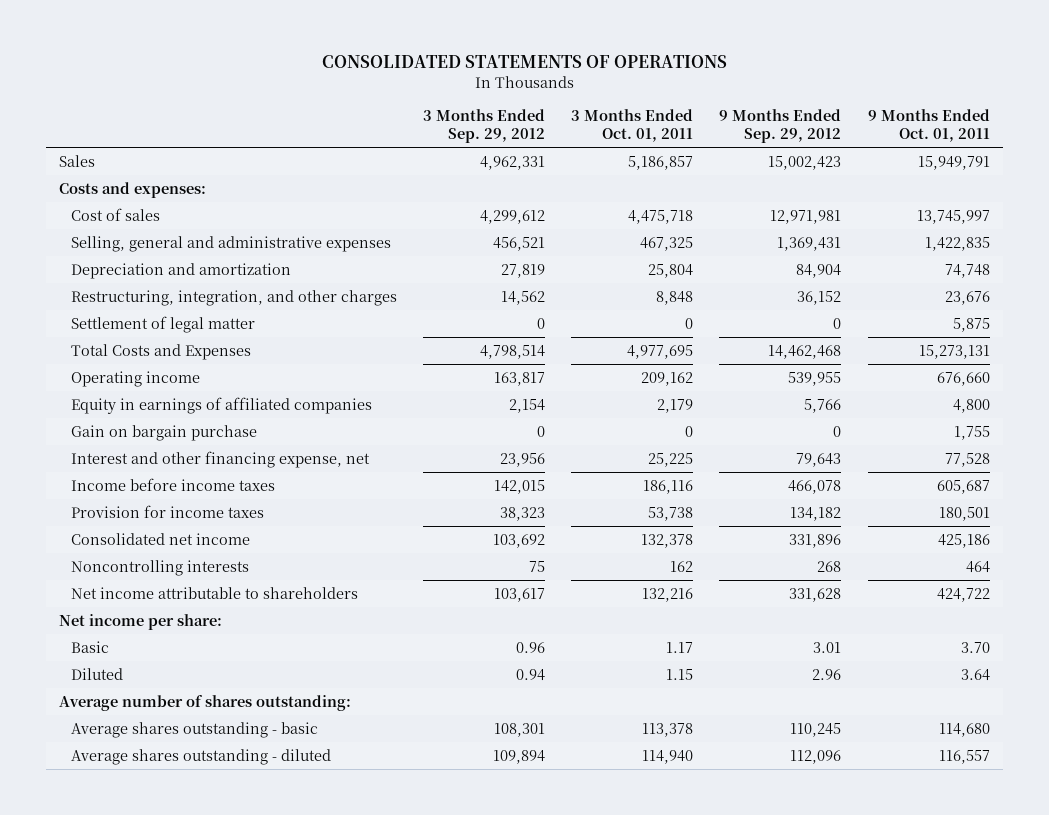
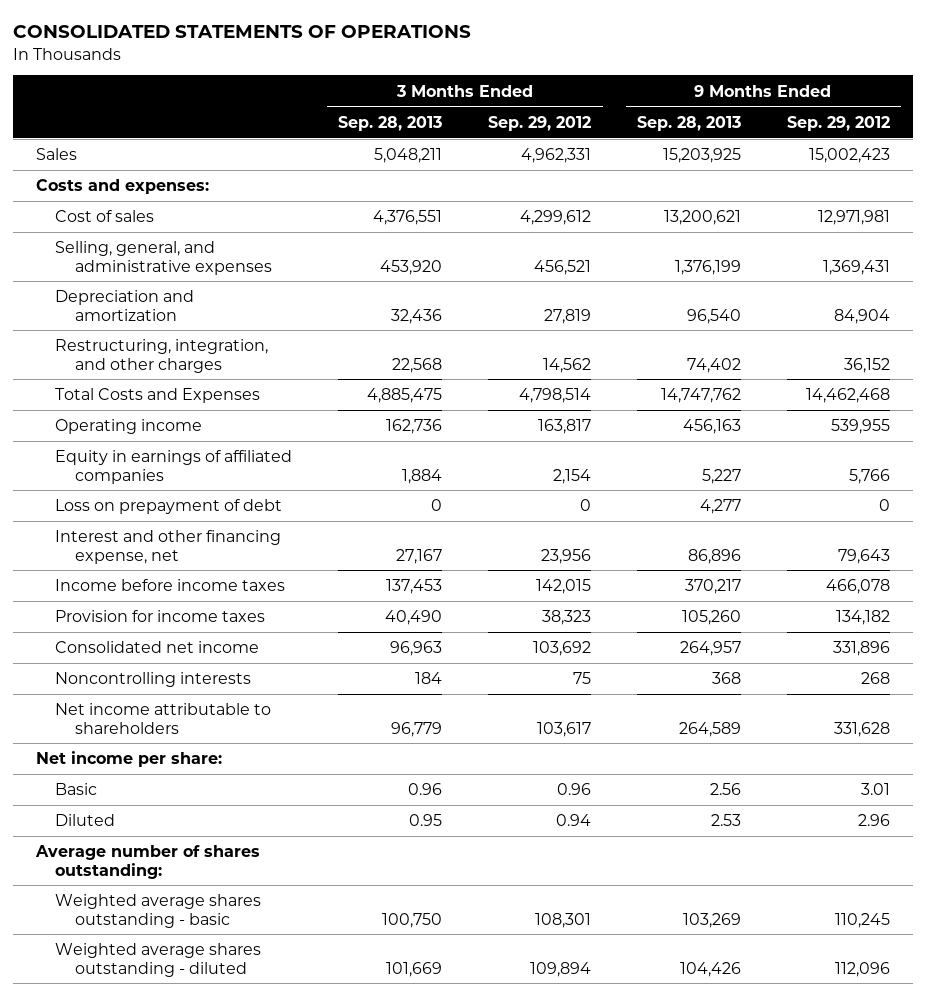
[571,108,694,143] 3 Months Ended Oct. 01, 2011 -> none
[867,108,990,143] 9 Months Ended Oct. 01, 2011 -> none
none -> [338,115,443,131] Sep. 28, 2013
none -> [636,115,741,131] Sep. 28, 2013
[70,235,391,252] Selling, general and administrative expenses -> [55,241,272,275] Selling, general, and administrative expenses
[70,315,255,333] Settlement of legal matter -> none
[70,424,257,441] Gain on bargain purchase -> none
none -> [55,499,283,515] Loss on prepayment of debt
[70,721,318,738] Average shares outstanding - basic -> [55,894,262,928] Weighted average shares outstanding - basic
[70,748,331,765] Average shares outstanding - diluted -> [55,943,262,977] Weighted average shares outstanding - diluted

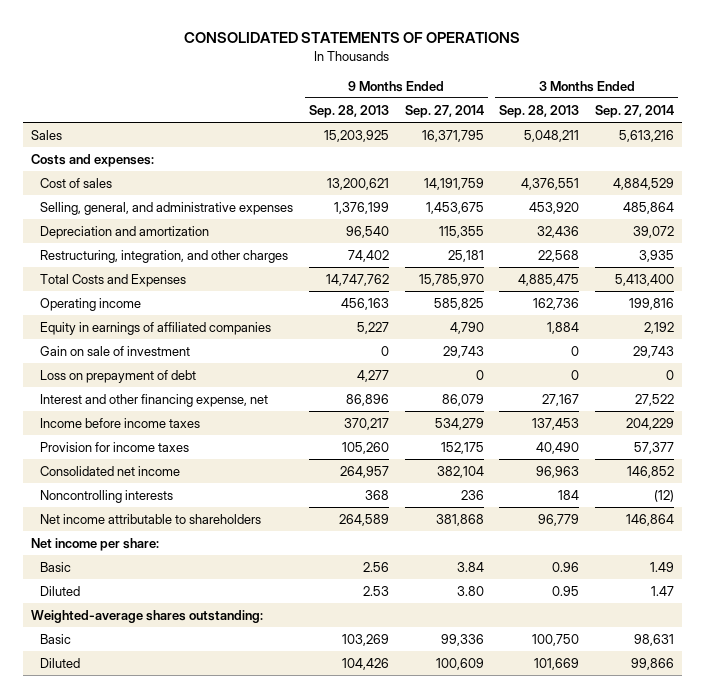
[488,115,592,131] Sep. 29, 2012 -> none
[786,115,890,131] Sep. 29, 2012 -> none
none -> [404,104,484,118] Sep. 27, 2014
none -> [595,104,675,118] Sep. 27, 2014
none -> [40,345,191,356] Gain on sale of investment
[35,845,261,879] Average number of shares outstanding: -> [30,609,263,623] Weighted-average shares outstanding:
[55,894,262,928] Weighted average shares outstanding - basic -> [40,633,72,644] Basic
[55,943,262,977] Weighted average shares outstanding - diluted -> [40,657,81,668] Diluted

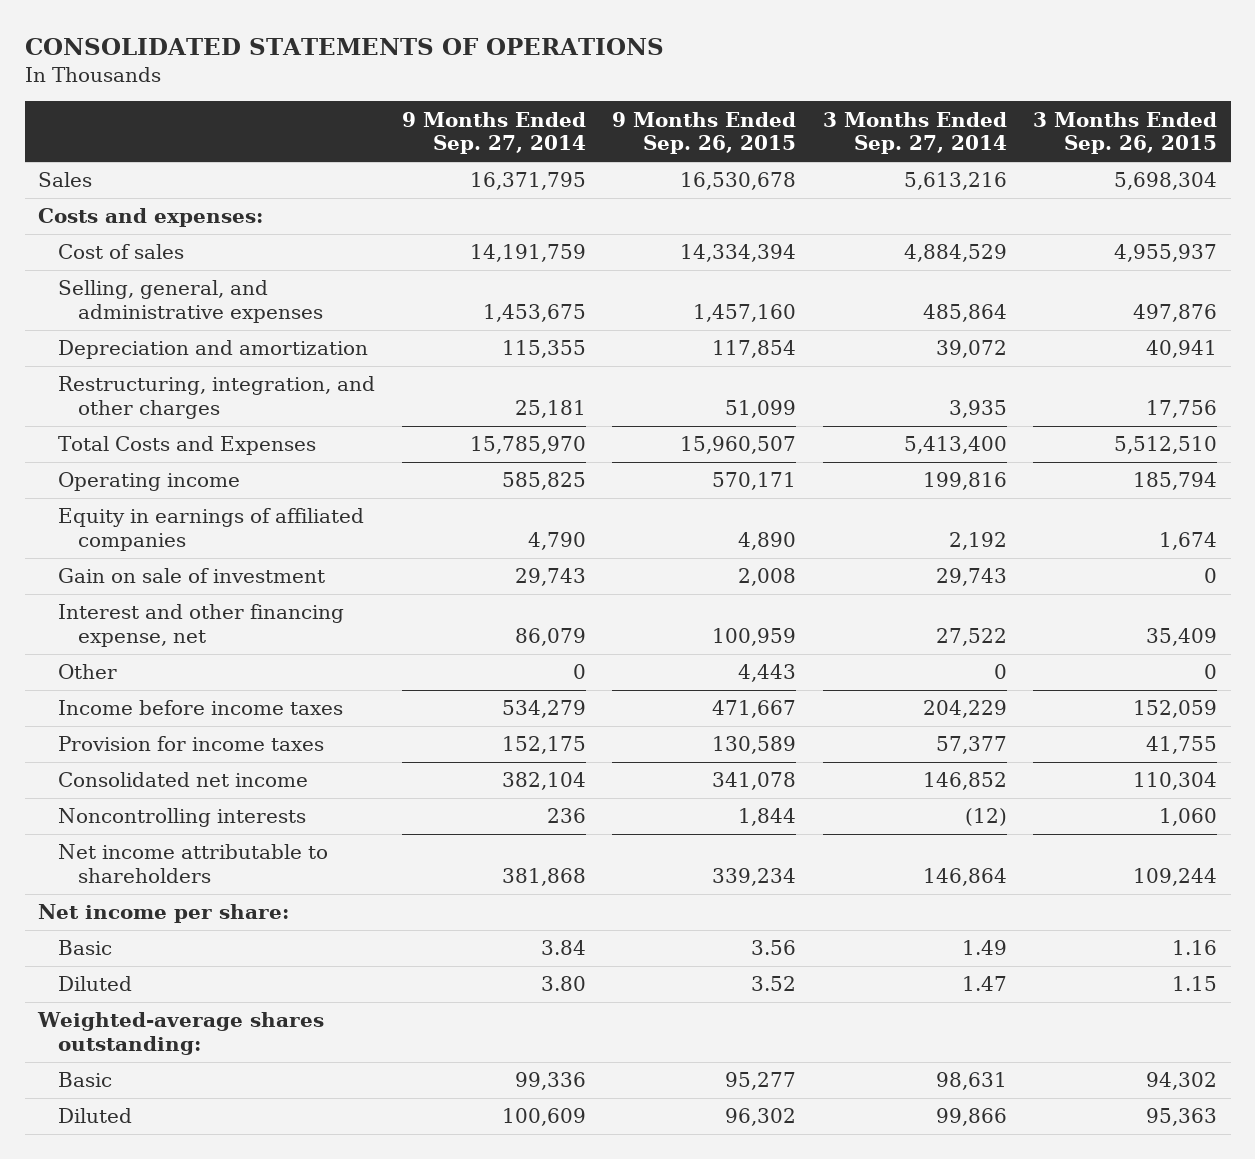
[309,104,390,118] Sep. 28, 2013 -> none
[499,104,580,118] Sep. 28, 2013 -> none
none -> [612,111,797,155] 9 Months Ended Sep. 26, 2015
none -> [1033,111,1218,155] 3 Months Ended Sep. 26, 2015
[40,369,197,383] Loss on prepayment of debt -> none
none -> [58,664,118,680] Other

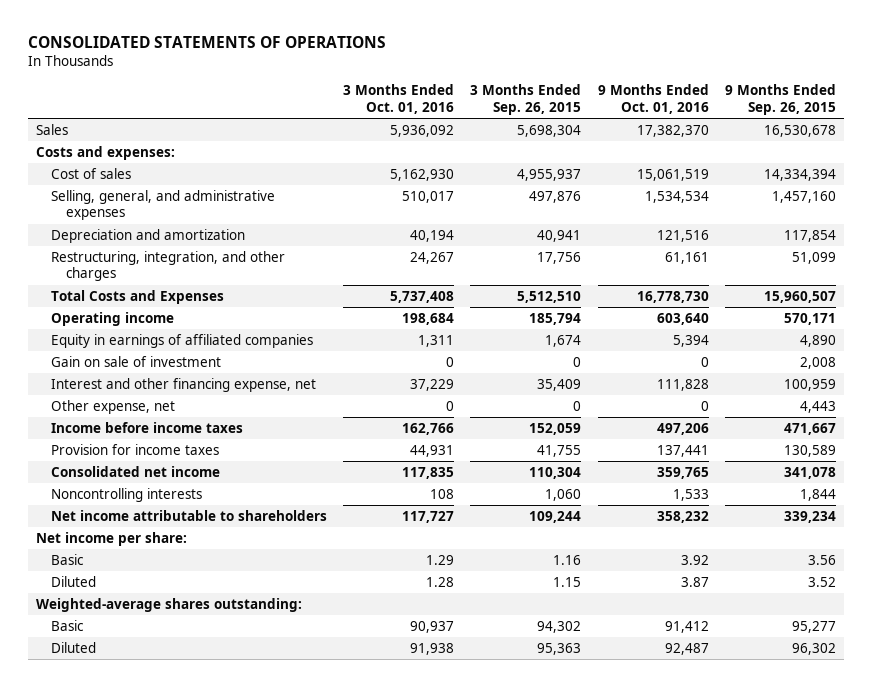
[401,111,586,155] 9 Months Ended Sep. 27, 2014 -> none
[822,111,1007,155] 3 Months Ended Sep. 27, 2014 -> none
none -> [343,84,455,114] 3 Months Ended Oct. 01, 2016
none -> [597,84,709,114] 9 Months Ended Oct. 01, 2016
[58,664,118,680] Other -> [50,400,175,415] Other expense, net

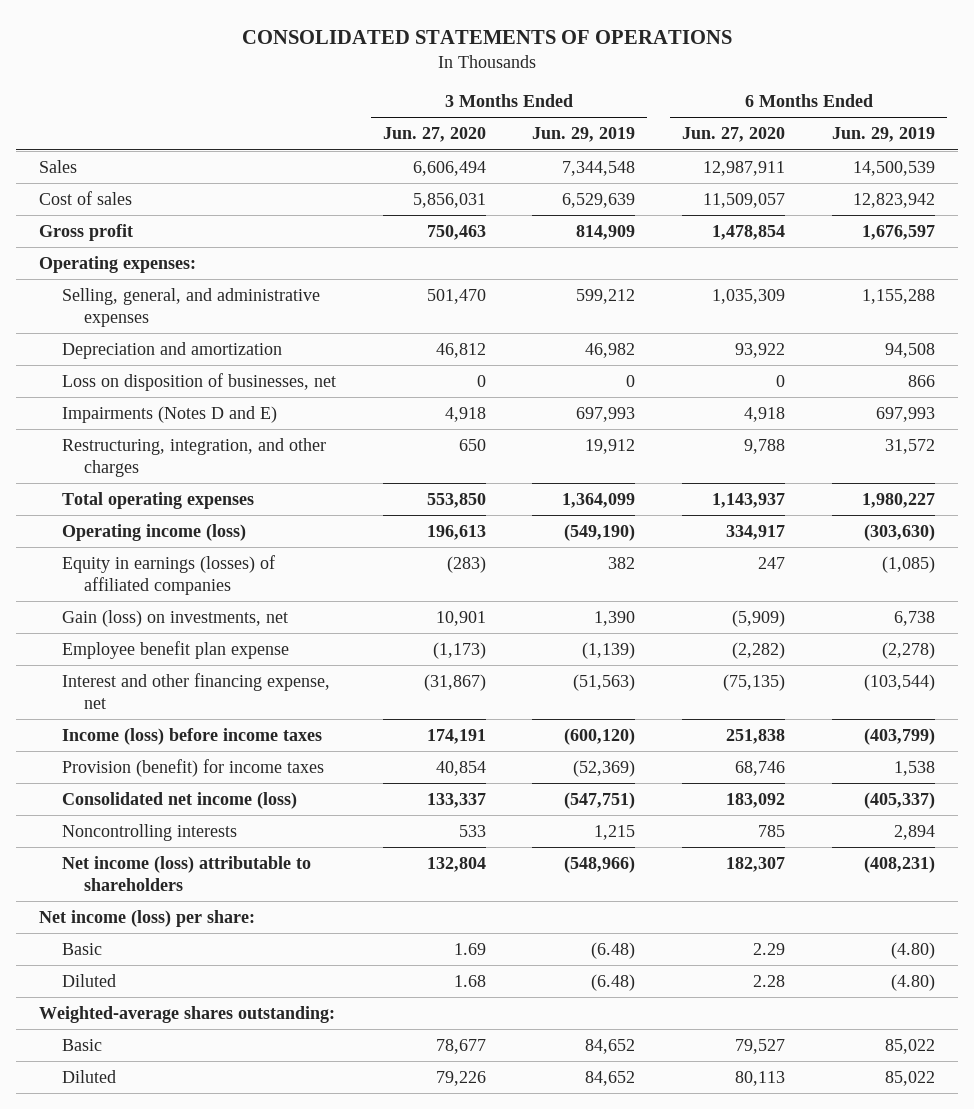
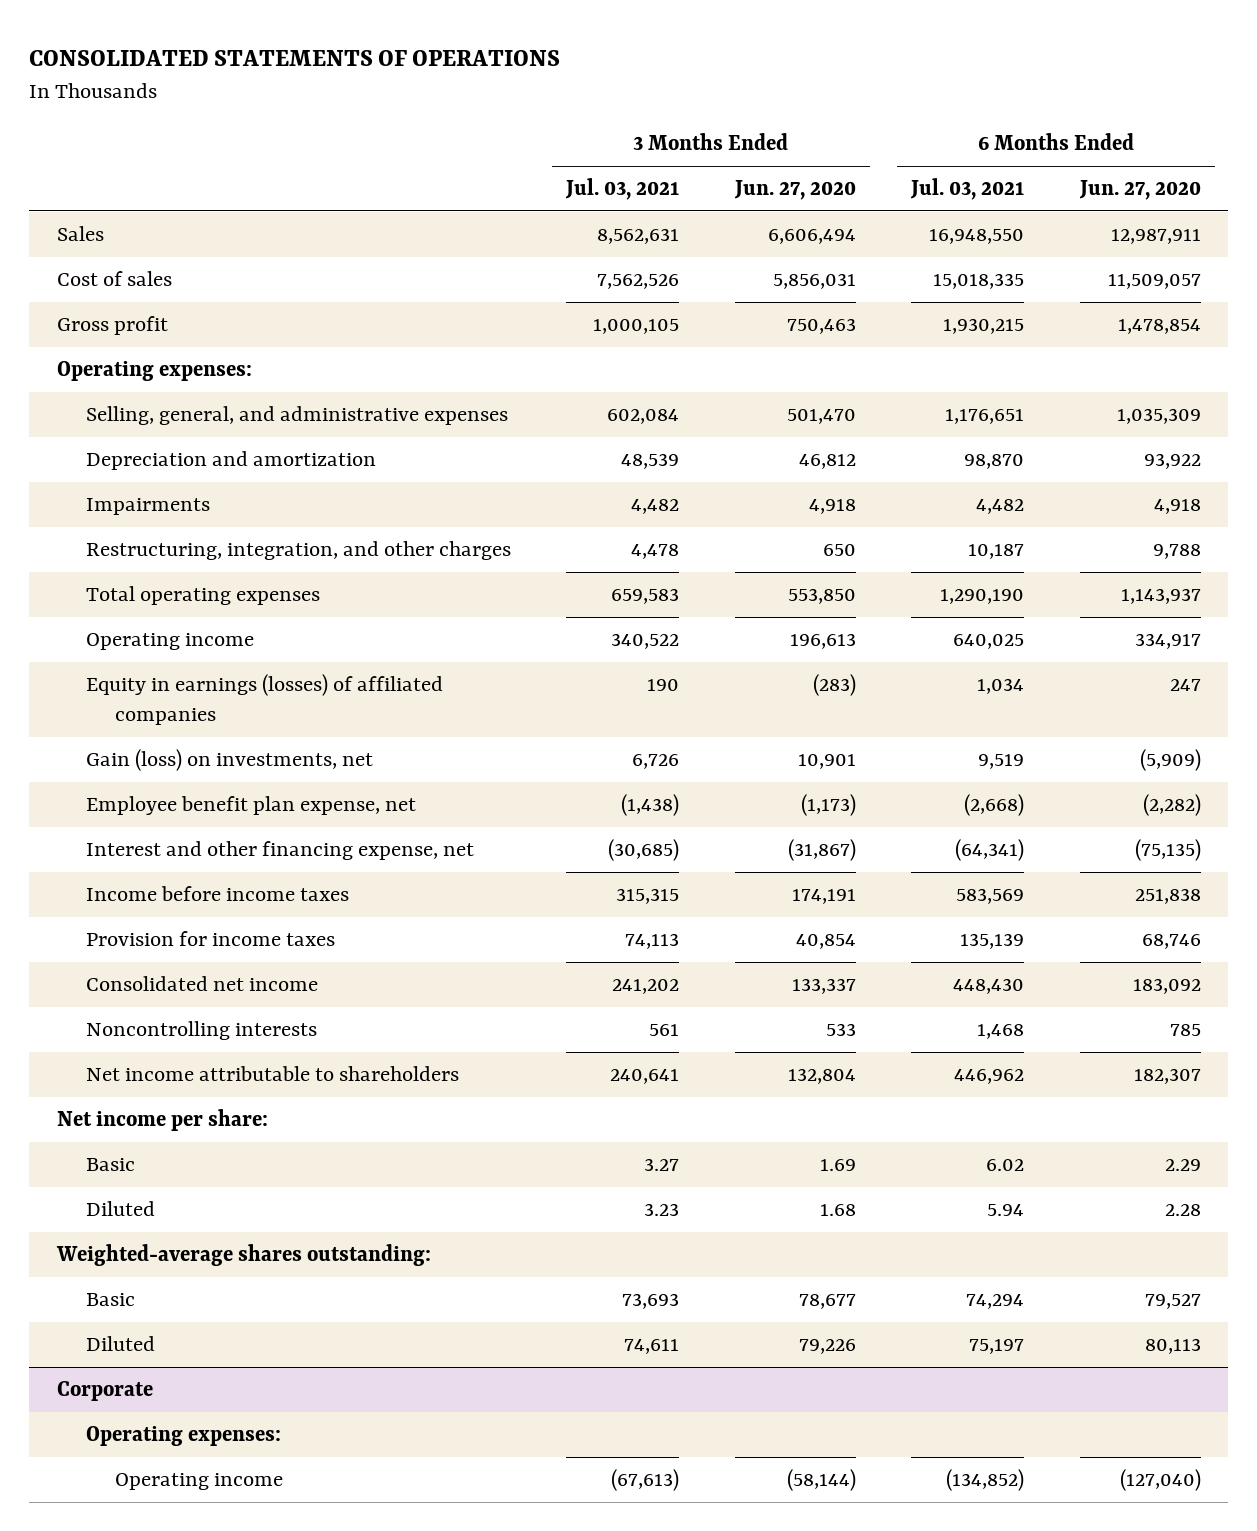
[532,127,636,143] Jun. 29, 2019 -> none
[831,127,935,143] Jun. 29, 2019 -> none
none -> [565,178,680,201] Jul. 03, 2021
none -> [910,178,1025,201] Jul. 03, 2021
[61,372,336,391] Loss on disposition of businesses, net -> none
[61,405,277,423] Impairments (Notes D and E) -> [85,498,210,516] Impairments
[61,523,246,541] Operating income (loss) -> [85,633,254,651] Operating income
[61,640,289,659] Employee benefit plan expense -> [85,796,416,816] Employee benefit plan expense, net
[61,727,322,745] Income (loss) before income taxes -> [85,886,349,902] Income before income taxes
[61,758,324,777] Provision (benefit) for income taxes -> [85,931,335,947] Provision for income taxes
[61,791,297,809] Consolidated net income (loss) -> [85,976,318,992] Consolidated net income
[61,855,311,892] Net income (loss) attributable to shareholders -> [85,1066,459,1082] Net income attributable to shareholders
[39,909,256,927] Net income (loss) per share: -> [56,1109,268,1132] Net income per share:
none -> [56,1381,153,1402] Corporate
none -> [85,1426,281,1447] Operating expenses:
none -> [115,1473,284,1491] Operating income

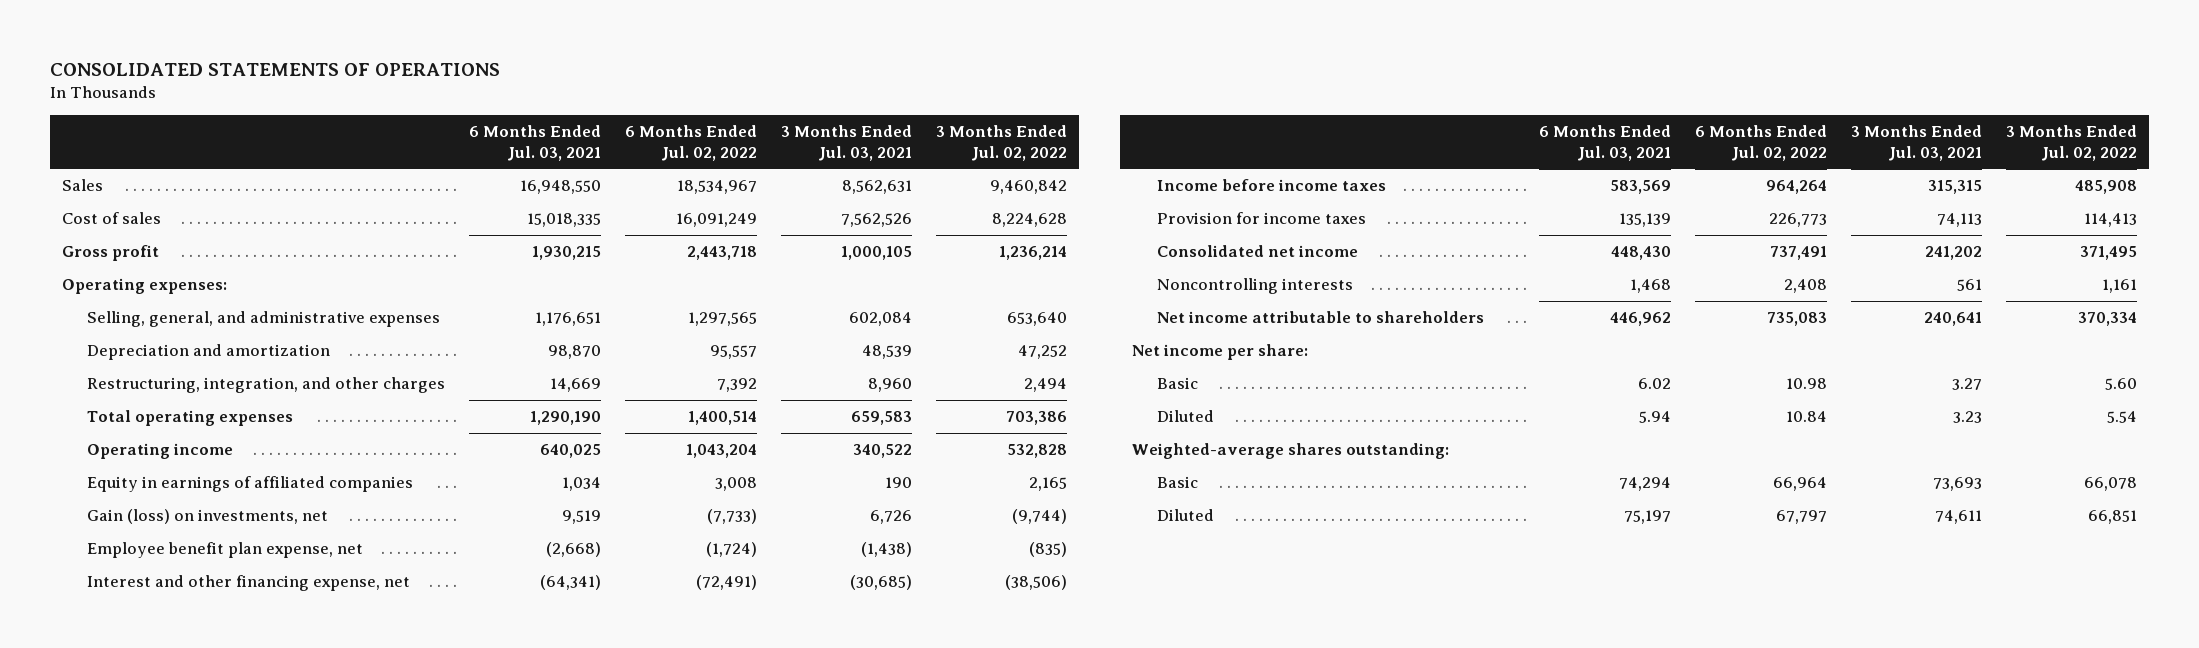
[733,180,856,201] Jun. 27, 2020 -> none
[1078,180,1201,201] Jun. 27, 2020 -> none
none -> [625,124,758,161] 6 Months Ended Jul. 02, 2022
none -> [936,124,1068,161] 3 Months Ended Jul. 02, 2022
[85,498,210,516] Impairments -> none
[631,544,680,560] 4,478 -> [868,378,913,393] 8,960
[968,544,1025,560] 10,187 -> [550,378,602,393] 14,669
[85,674,443,725] Equity in earnings (losses) of affiliated companies -> [87,476,414,493] Equity in earnings of affiliated companies
[56,1381,153,1402] Corporate -> none
[85,1426,281,1447] Operating expenses: -> none
[115,1473,284,1491] Operating income -> none

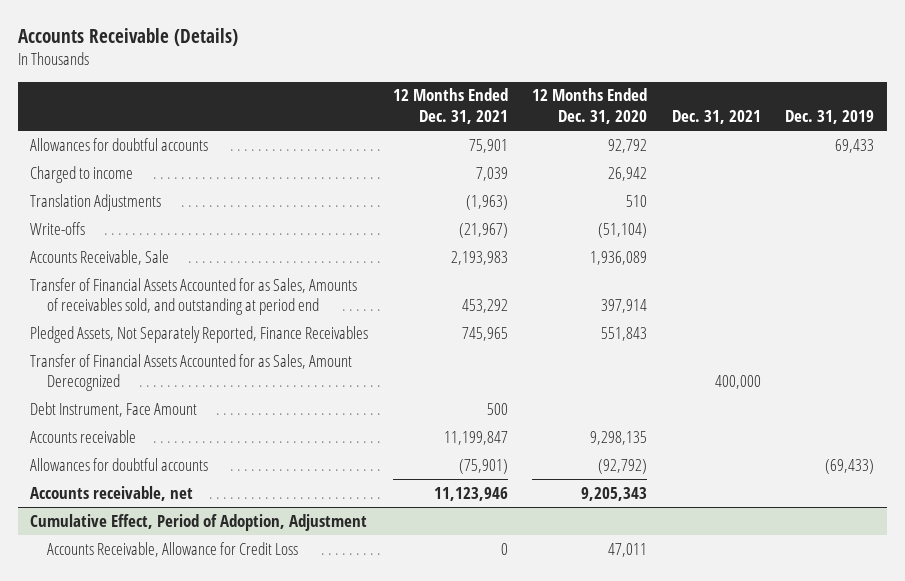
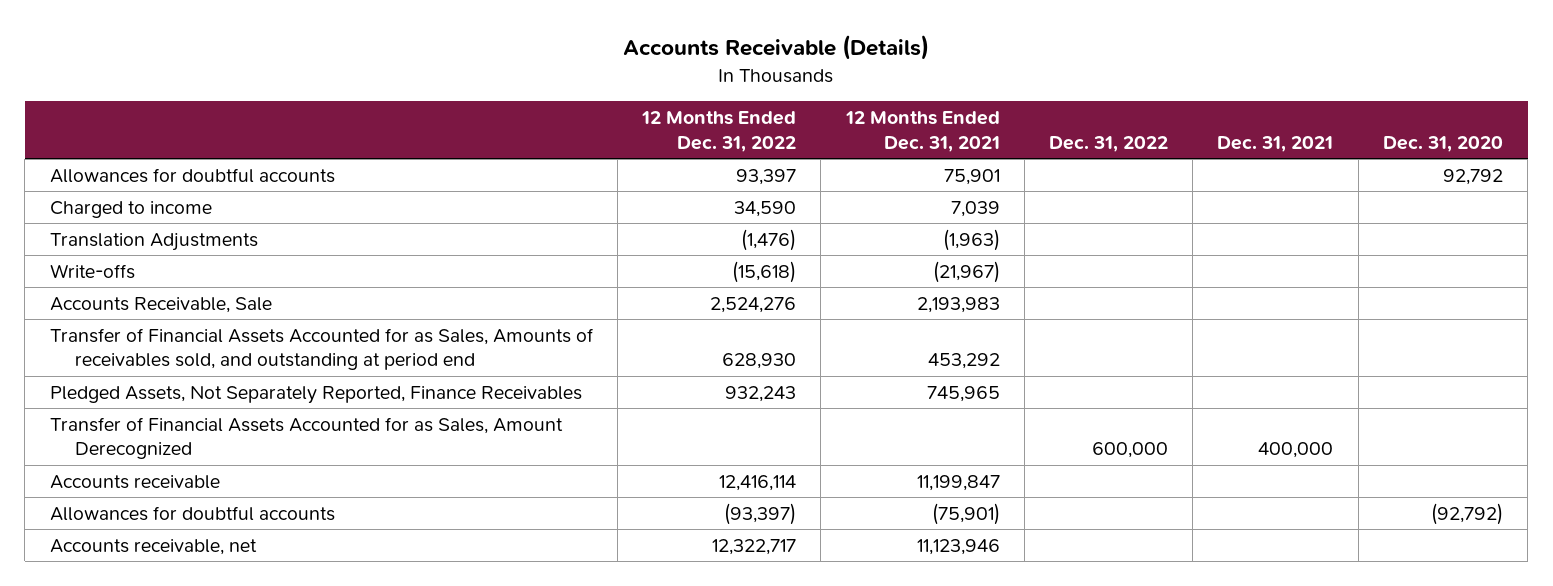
[532,88,648,125] 12 Months Ended Dec. 31, 2020 -> none
[785,110,875,125] Dec. 31, 2019 -> none
none -> [641,110,797,152] 12 Months Ended Dec. 31, 2022
none -> [1049,135,1169,152] Dec. 31, 2022
none -> [1382,135,1503,152] Dec. 31, 2020
[30,401,198,417] Debt Instrument, Face Amount -> none
[30,513,368,531] Cumulative Effect, Period of Adoption, Adjustment -> none
[47,541,299,557] Accounts Receivable, Allowance for Credit Loss -> none

